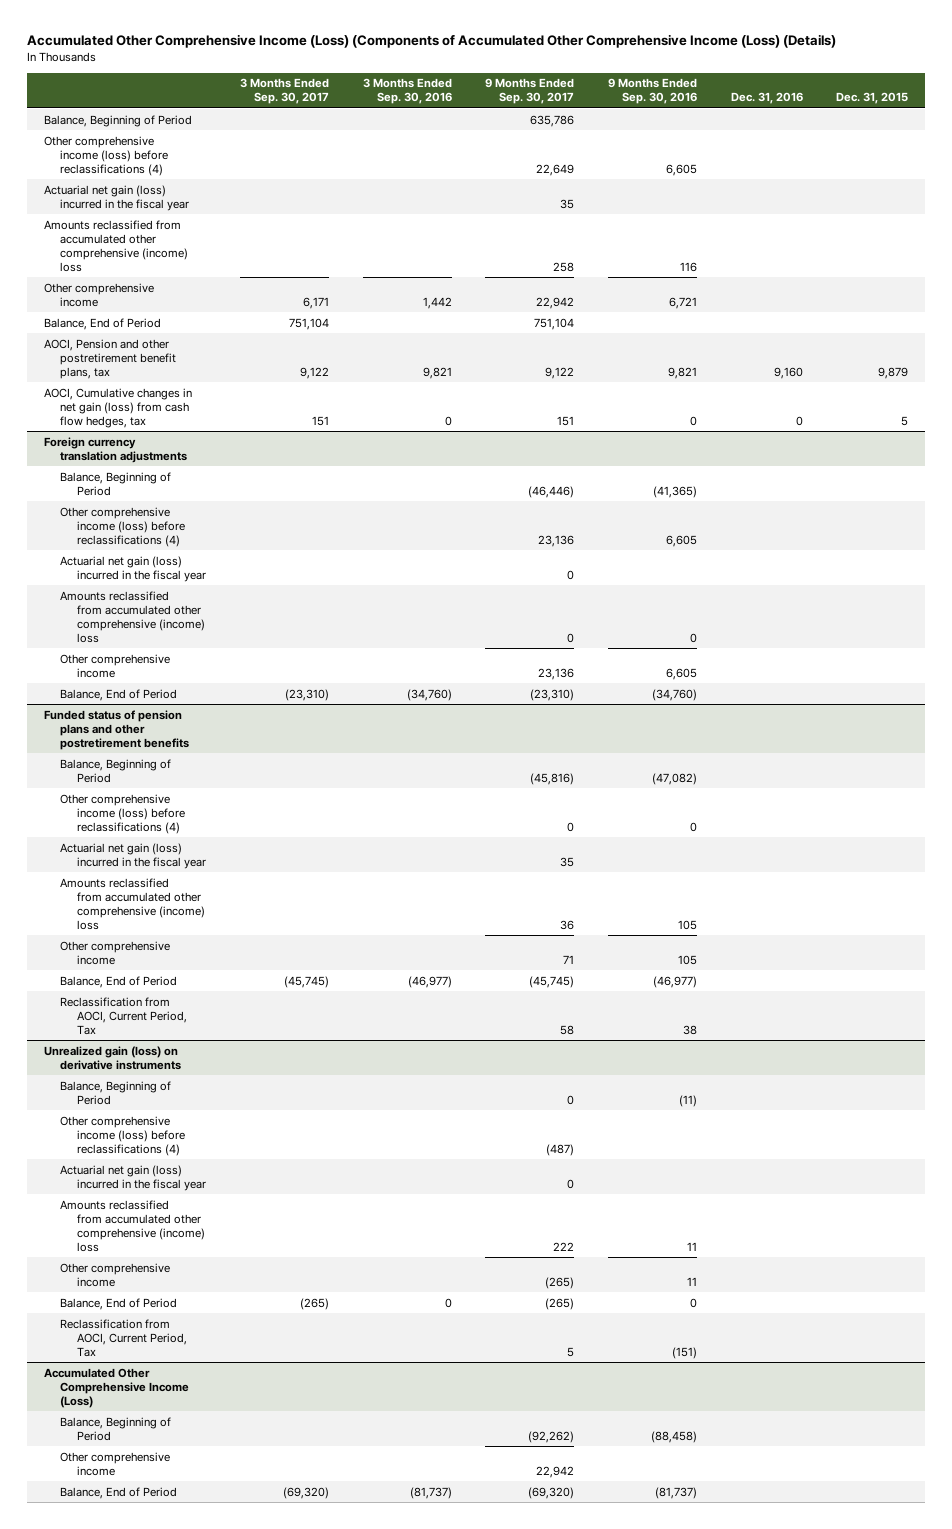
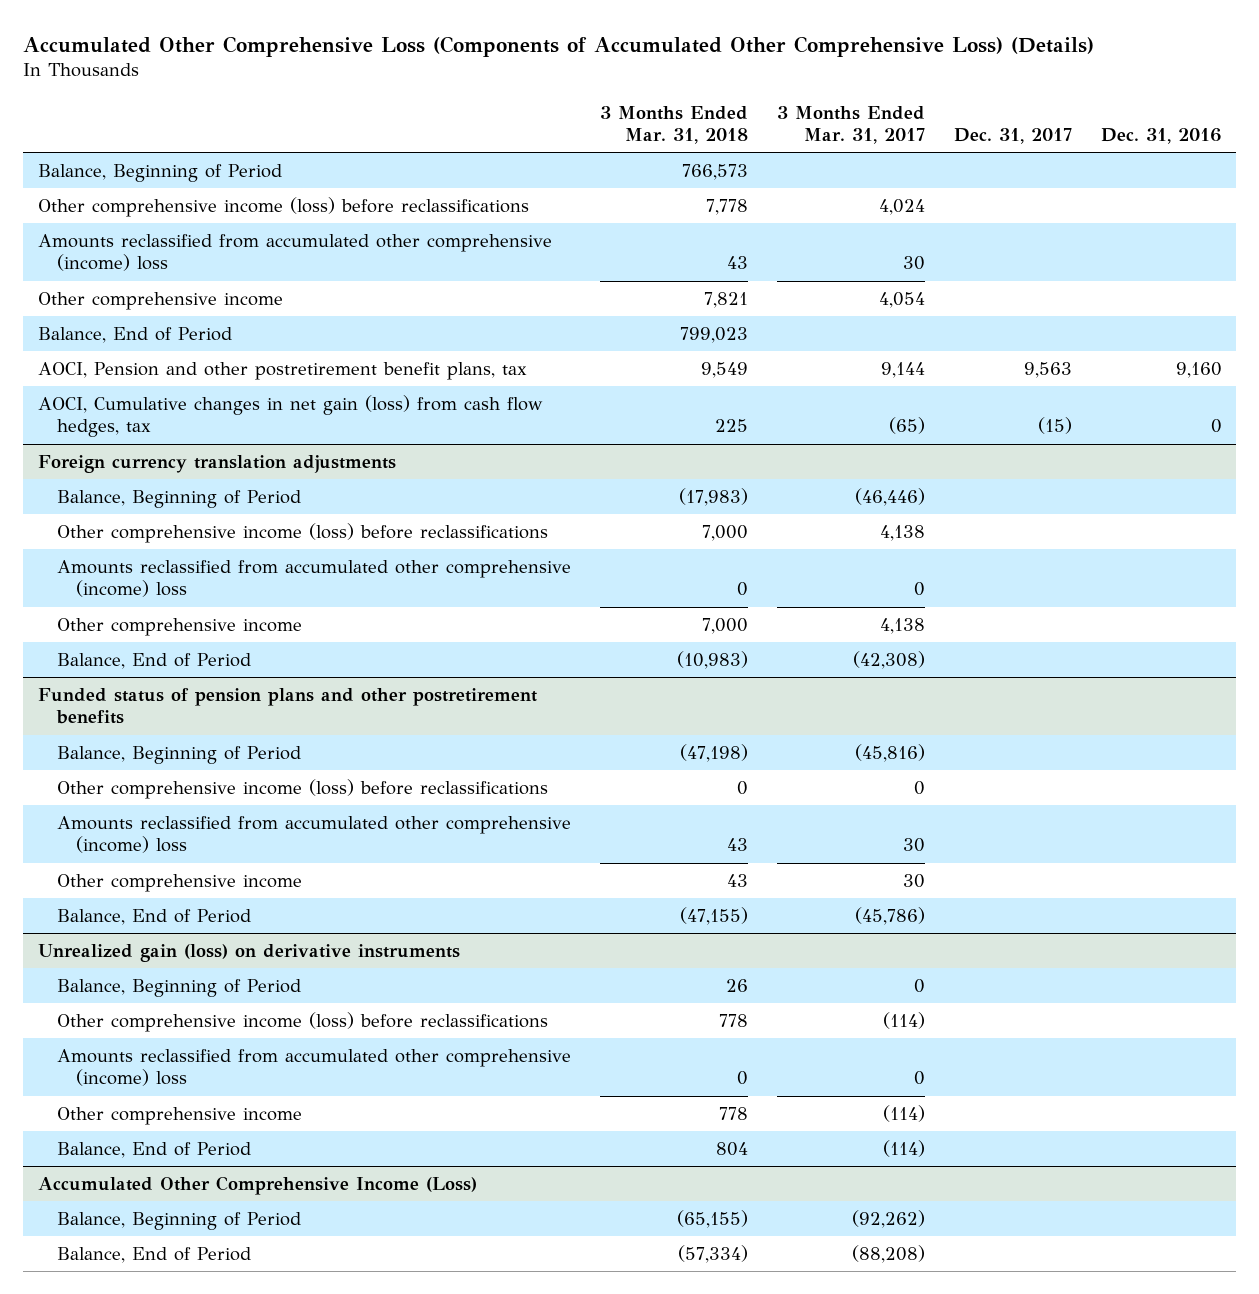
[26,33,836,48] Accumulated Other Comprehensive Income (Loss) (Components of Accumulated Other Comprehensive Income (Loss) (Details) -> [23,35,1095,57] Accumulated Other Comprehensive Loss (Components of Accumulated Other Comprehensive Loss) (Details)
[240,78,330,105] 3 Months Ended Sep. 30, 2017 -> none
[362,78,452,105] 3 Months Ended Sep. 30, 2016 -> none
[485,78,575,105] 9 Months Ended Sep. 30, 2017 -> none
[607,78,697,105] 9 Months Ended Sep. 30, 2016 -> none
[836,92,909,105] Dec. 31, 2015 -> none
none -> [599,105,748,144] 3 Months Ended Mar. 31, 2018
none -> [776,105,925,144] 3 Months Ended Mar. 31, 2017
none -> [953,127,1072,144] Dec. 31, 2017
[43,184,190,211] Actuarial net gain (loss) incurred in the fiscal year -> none
[43,135,169,176] Other comprehensive income (loss) before reclassifications (4) -> [37,197,529,218] Other comprehensive income (loss) before reclassifications
[60,555,207,582] Actuarial net gain (loss) incurred in the fiscal year -> none
[60,506,186,547] Other comprehensive income (loss) before reclassifications (4) -> [56,523,548,544] Other comprehensive income (loss) before reclassifications
[60,842,207,869] Actuarial net gain (loss) incurred in the fiscal year -> none
[60,793,186,834] Other comprehensive income (loss) before reclassifications (4) -> [56,779,548,800] Other comprehensive income (loss) before reclassifications
[60,996,188,1035] Reclassification from AOCI, Current Period, Tax -> none
[60,1164,207,1191] Actuarial net gain (loss) incurred in the fiscal year -> none
[60,1115,186,1156] Other comprehensive income (loss) before reclassifications (4) -> [56,1012,548,1033] Other comprehensive income (loss) before reclassifications
[60,1318,188,1357] Reclassification from AOCI, Current Period, Tax -> none
[60,1451,171,1476] Other comprehensive income -> none

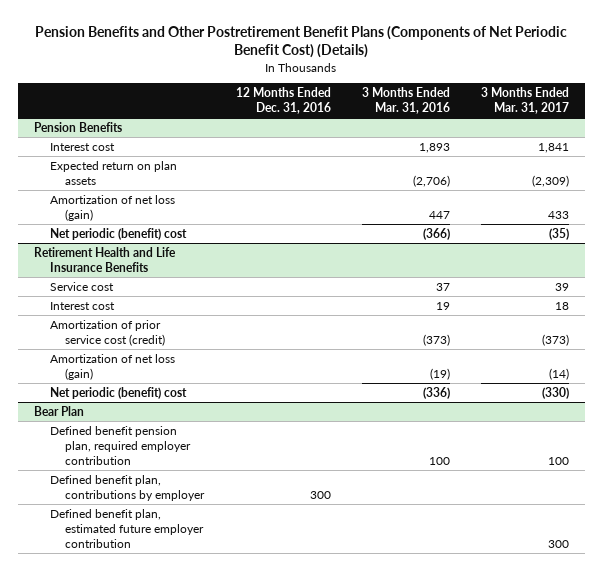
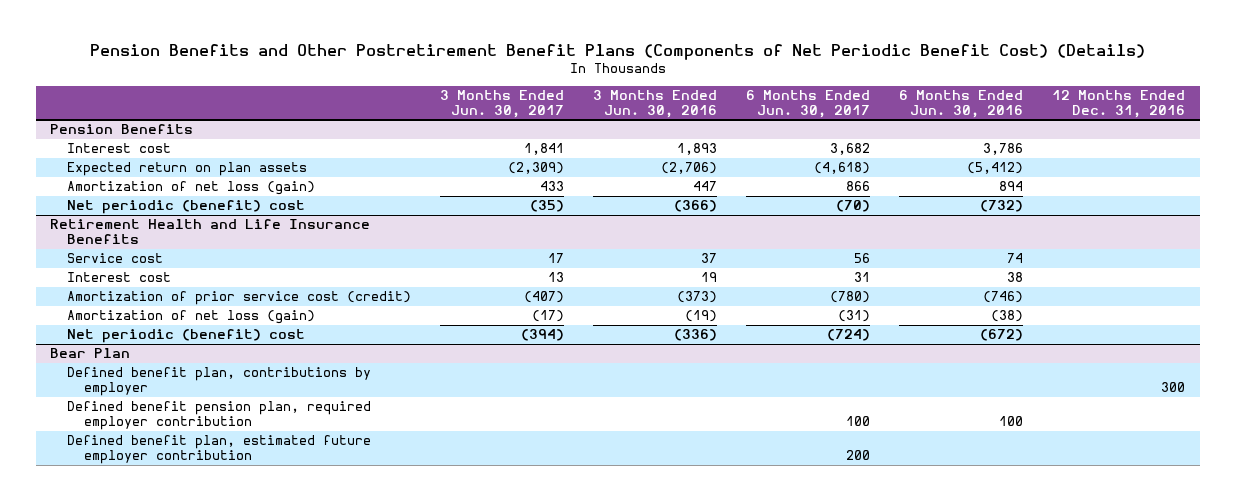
[361,87,450,115] 3 Months Ended Mar. 31, 2016 -> none
[480,87,569,115] 3 Months Ended Mar. 31, 2017 -> none
none -> [439,89,564,118] 3 Months Ended Jun. 30, 2017
none -> [592,89,717,118] 3 Months Ended Jun. 30, 2016
none -> [746,89,871,118] 6 Months Ended Jun. 30, 2017
none -> [899,89,1024,118] 6 Months Ended Jun. 30, 2016
[49,425,192,465] Defined benefit pension plan, required employer contribution -> [66,401,371,431] Defined benefit pension plan, required employer contribution

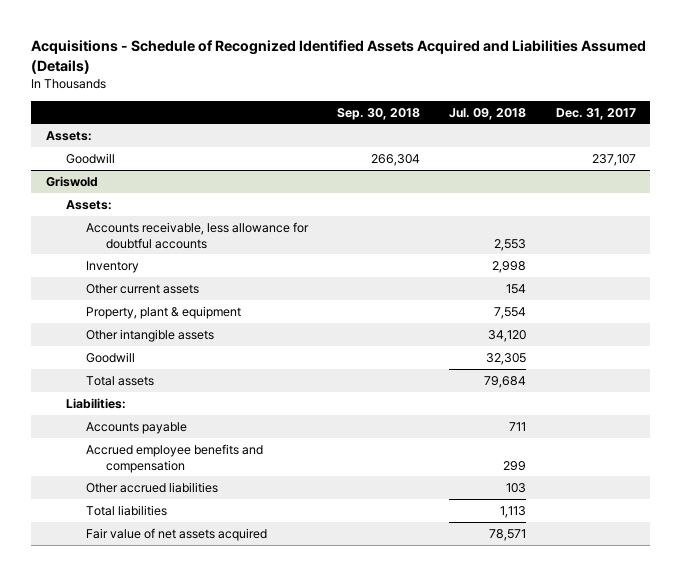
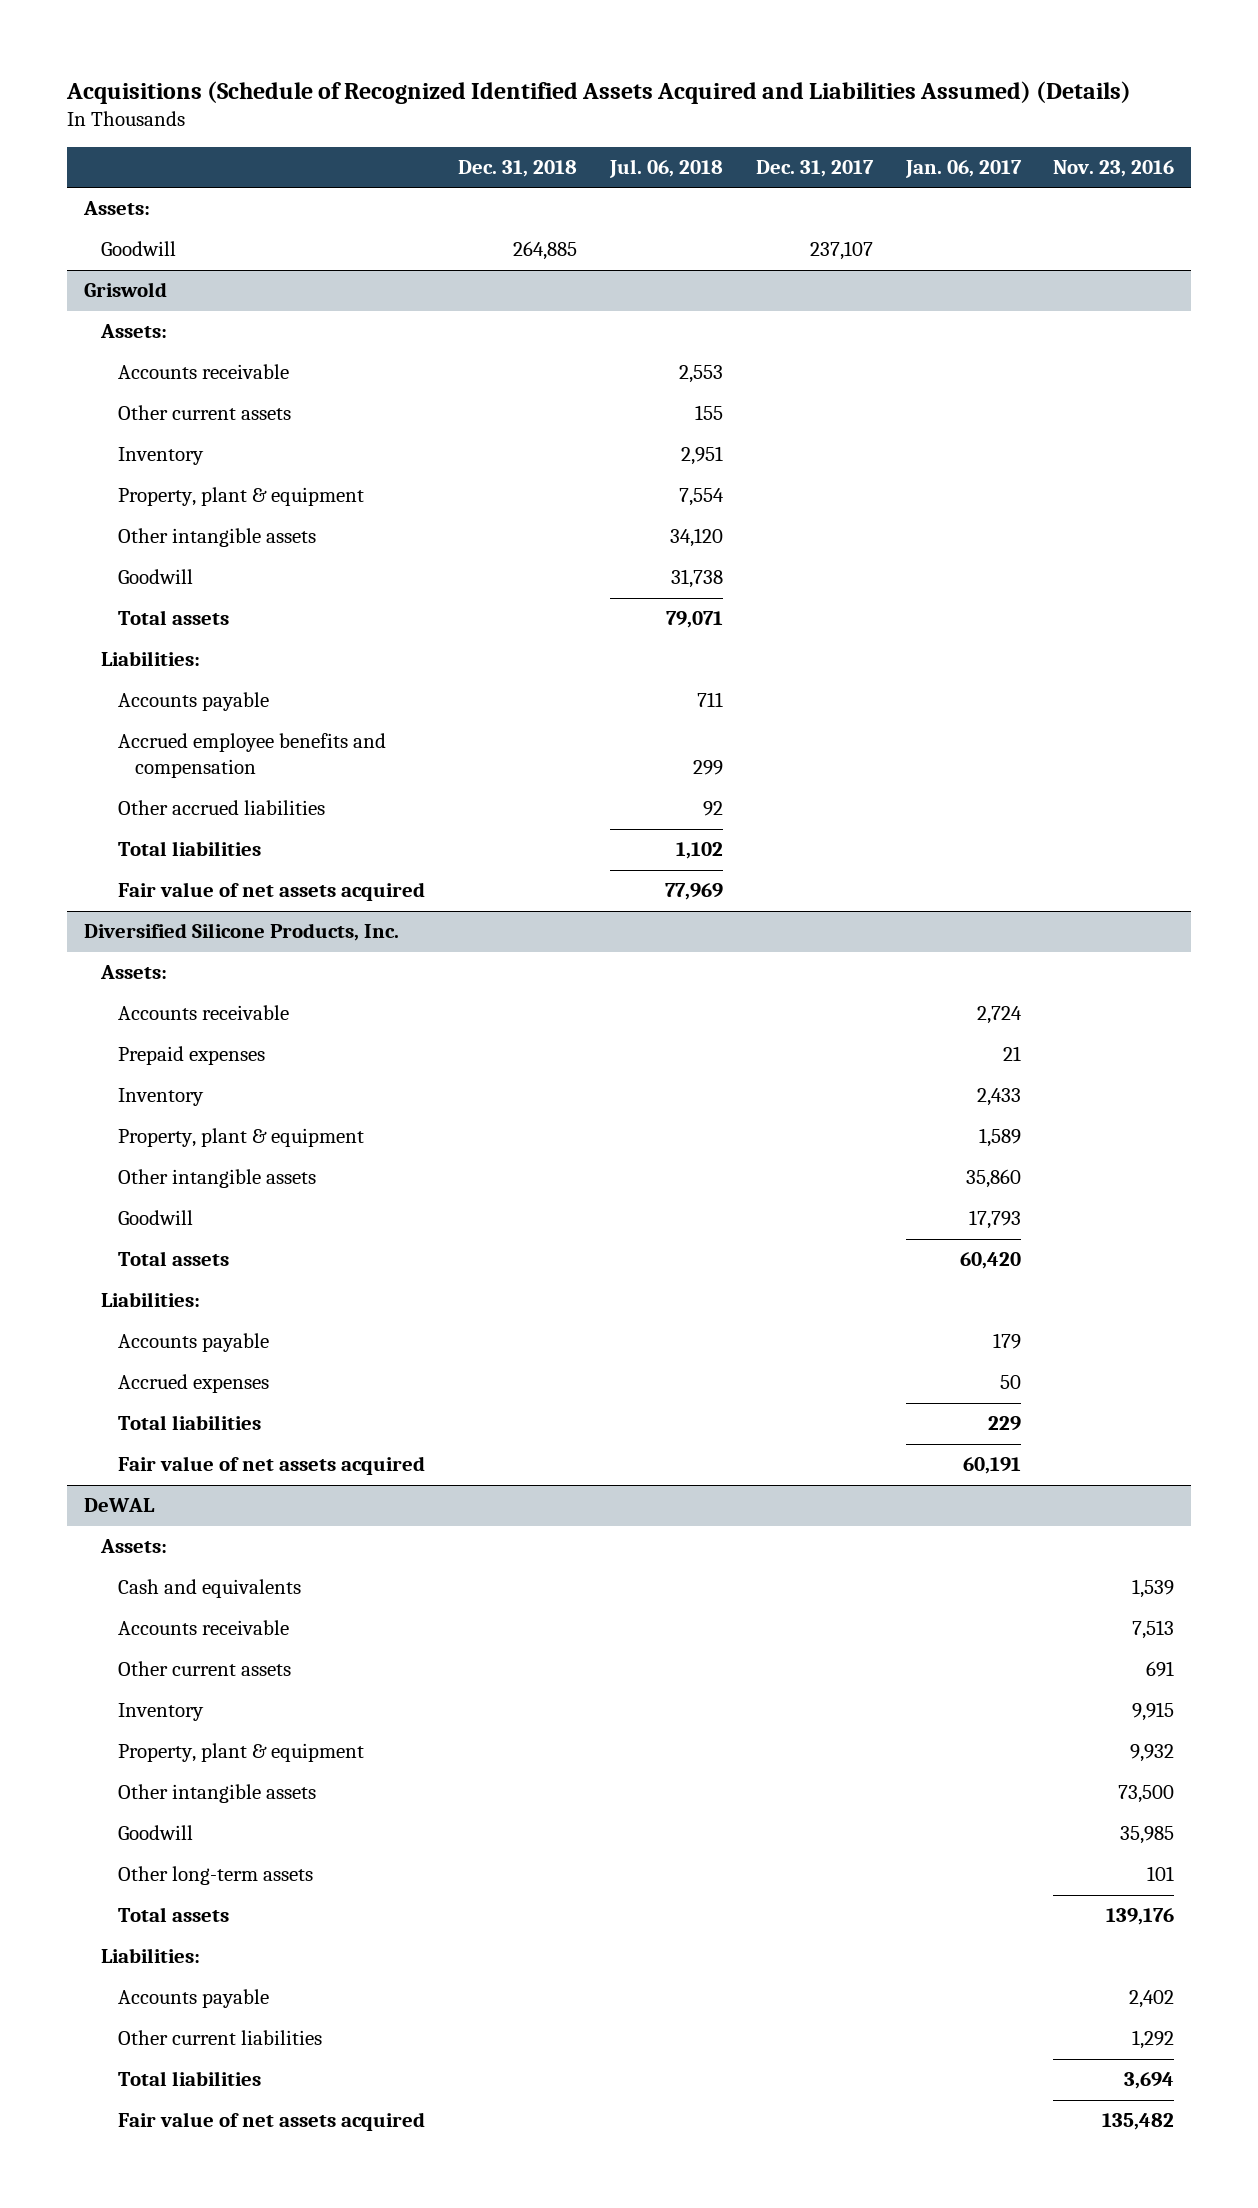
[31,40,647,74] Acquisitions - Schedule of Recognized Identified Assets Acquired and Liabilities Assumed (Details) -> [66,80,1132,104] Acquisitions (Schedule of Recognized Identified Assets Acquired and Liabilities Assumed) (Details)
[337,107,421,120] Sep. 30, 2018 -> none
[449,107,527,120] Jul. 09, 2018 -> none
none -> [457,159,577,177] Dec. 31, 2018
none -> [608,158,723,178] Jul. 06, 2018
none -> [904,159,1022,178] Jan. 06, 2017
none -> [1053,159,1175,177] Nov. 23, 2016
[85,221,309,249] Accounts receivable, less allowance for doubtful accounts -> [117,364,289,380] Accounts receivable
[85,260,139,273] Inventory -> [117,447,204,466] Inventory
none -> [83,923,399,942] Diversified Silicone Products, Inc.
none -> [99,965,167,980] Assets:
none -> [117,1005,289,1021] Accounts receivable
none -> [117,1046,265,1066] Prepaid expenses
none -> [117,1088,204,1107] Inventory
none -> [117,1128,364,1148] Property, plant & equipment
none -> [117,1169,316,1189] Other intangible assets
none -> [117,1210,193,1226] Goodwill
none -> [117,1251,229,1267] Total assets
none -> [100,1292,200,1308] Liabilities:
none -> [117,1333,269,1353] Accounts payable
none -> [117,1374,269,1394] Accrued expenses
none -> [117,1415,261,1431] Total liabilities
none -> [117,1456,425,1476] Fair value of net assets acquired
none -> [83,1498,155,1513] DeWAL
none -> [99,1539,167,1554] Assets:
none -> [117,1579,301,1599] Cash and equivalents
none -> [117,1620,289,1636] Accounts receivable
none -> [117,1661,291,1677] Other current assets
none -> [117,1703,204,1722] Inventory
none -> [117,1743,364,1763] Property, plant & equipment
none -> [117,1784,316,1804] Other intangible assets
none -> [117,1825,193,1841] Goodwill
none -> [117,1866,313,1886] Other long-term assets
none -> [117,1907,229,1923] Total assets
none -> [100,1948,200,1964] Liabilities:
none -> [117,1989,269,2009] Accounts payable
none -> [117,2030,322,2046] Other current liabilities
none -> [117,2071,261,2087] Total liabilities
none -> [117,2112,425,2132] Fair value of net assets acquired

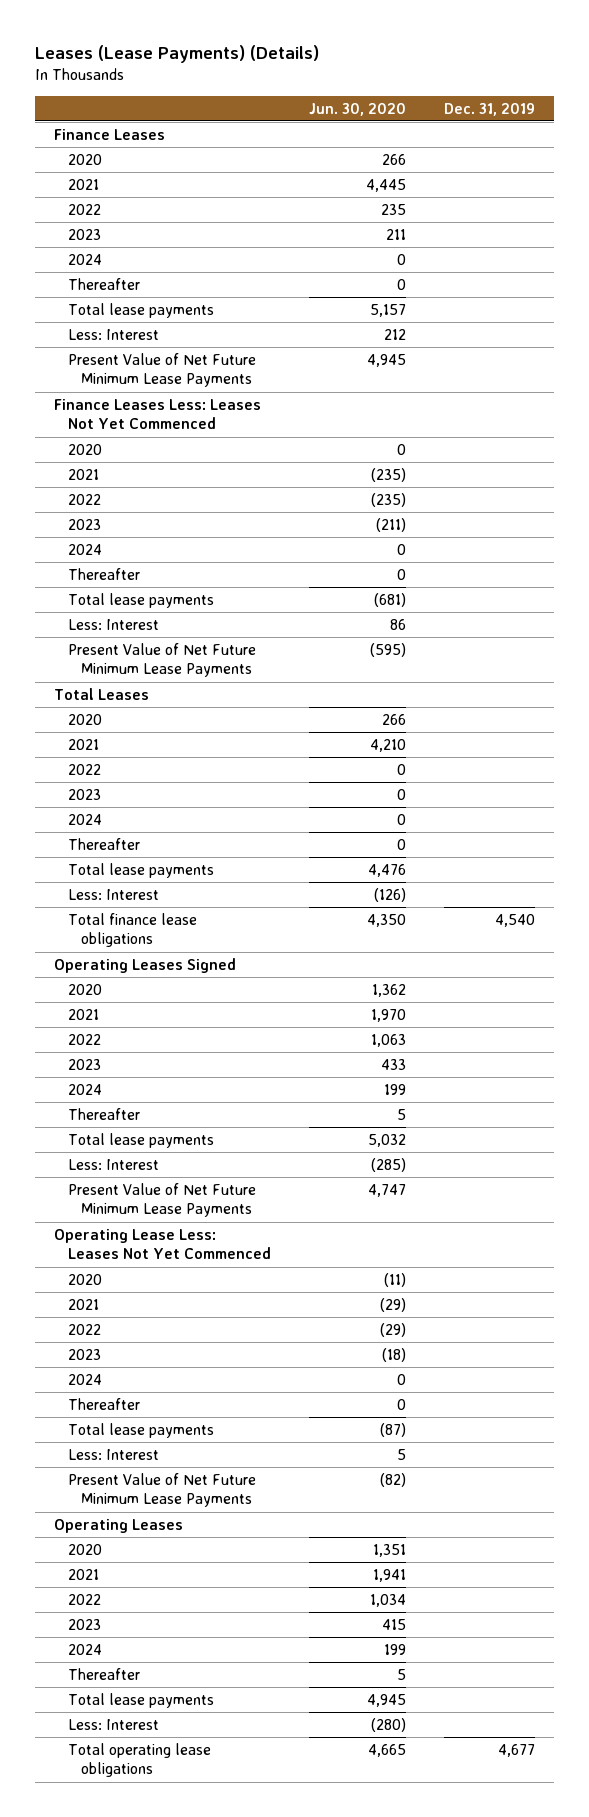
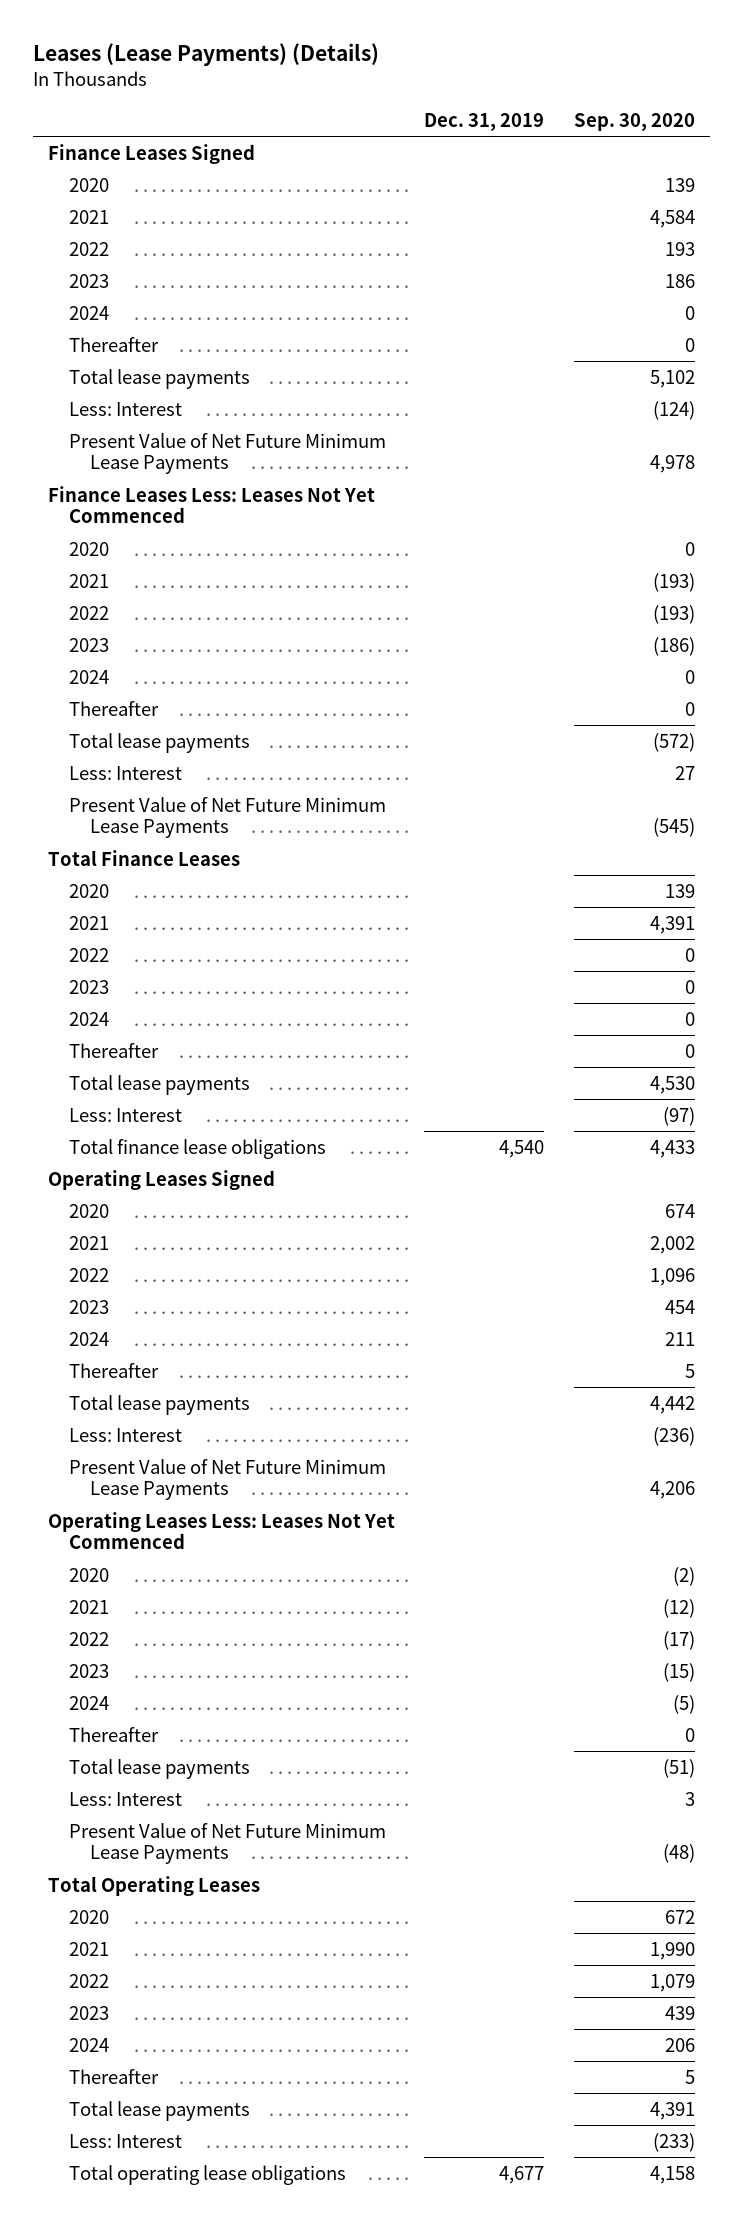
[308,102,406,116] Jun. 30, 2020 -> none
none -> [573,112,695,131] Sep. 30, 2020
[54,128,166,140] Finance Leases -> [47,143,255,164] Finance Leases Signed
[54,687,150,700] Total Leases -> [47,849,240,866] Total Finance Leases
[54,1228,271,1260] Operating Lease Less: Leases Not Yet Commenced -> [47,1511,395,1550] Operating Leases Less: Leases Not Yet Commenced
[54,1518,184,1533] Operating Leases -> [47,1875,260,1896] Total Operating Leases

